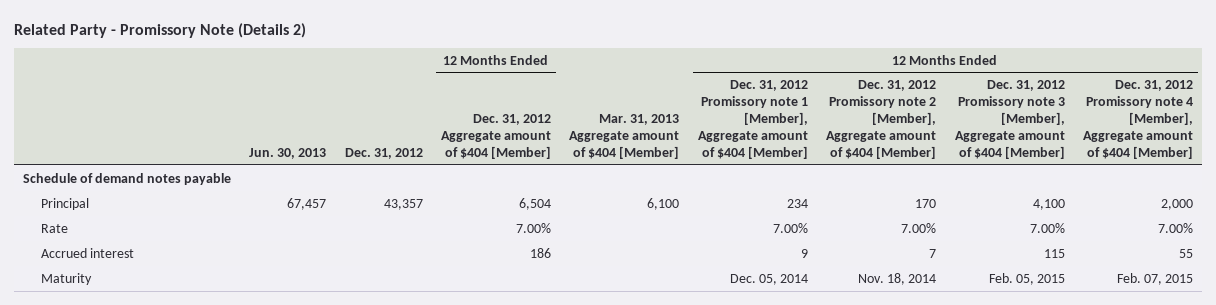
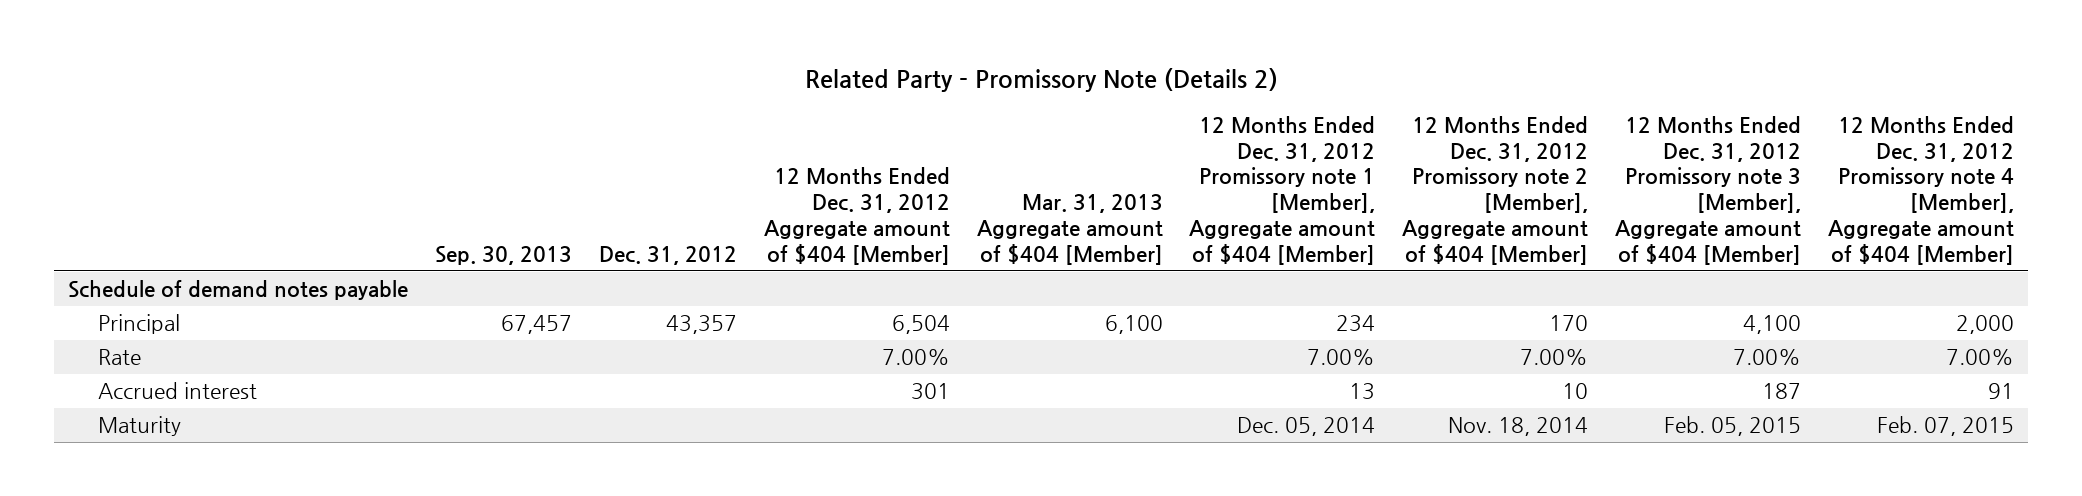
[249,147,327,159] Jun. 30, 2013 -> none
none -> [434,245,572,265] Sep. 30, 2013
[530,247,552,258] 186 -> [910,383,950,401] 301
[800,248,808,258] 9 -> [1349,383,1376,401] 13
[929,248,937,258] 7 -> [1562,383,1589,400] 10
[1043,248,1065,258] 115 -> [1762,383,1802,400] 187
[1179,248,1194,258] 55 -> [1988,383,2015,400] 91

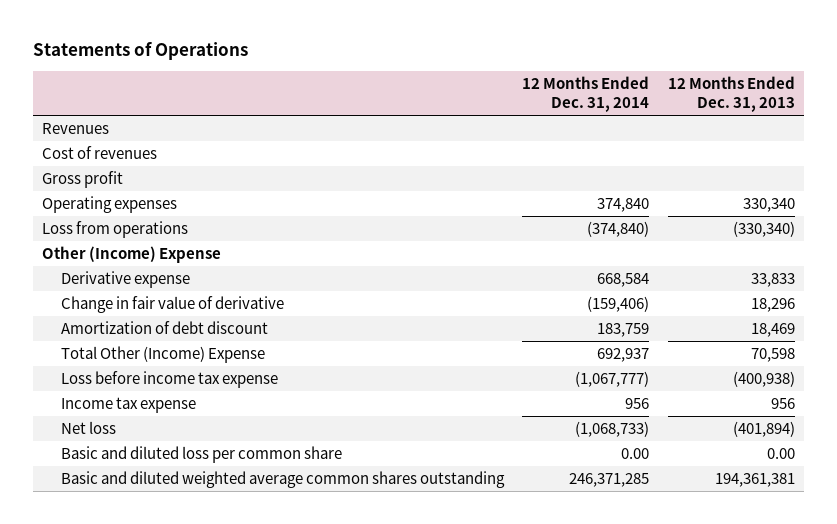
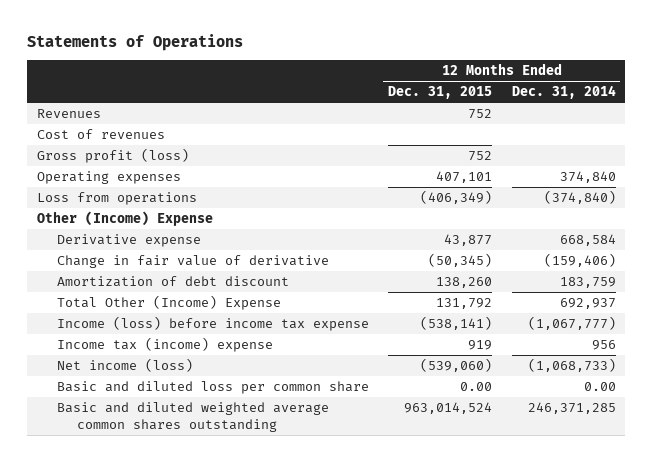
[667,76,795,112] 12 Months Ended Dec. 31, 2013 -> none
none -> [388,86,493,100] Dec. 31, 2015
[42,171,124,189] Gross profit -> [36,148,189,164] Gross profit (loss)
[60,371,278,389] Loss before income tax expense -> [56,316,369,332] Income (loss) before income tax expense
[60,397,196,414] Income tax expense -> [56,337,273,353] Income tax (income) expense
[60,421,116,435] Net loss -> [56,358,193,373] Net income (loss)

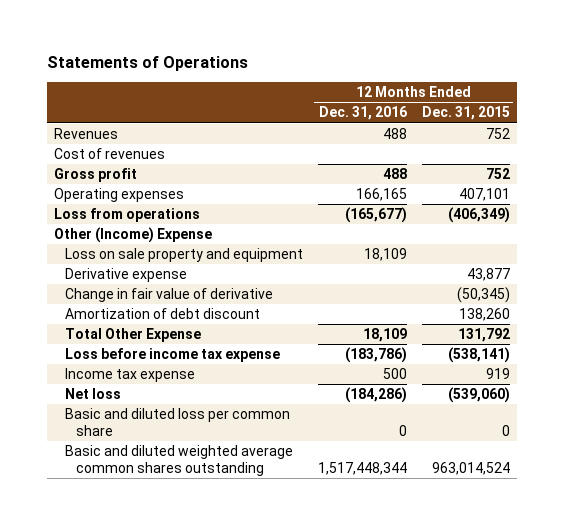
[511,85,616,100] Dec. 31, 2014 -> none
none -> [318,106,407,121] Dec. 31, 2016
[36,148,189,164] Gross profit (loss) -> [54,168,138,183] Gross profit
none -> [65,248,304,263] Loss on sale property and equipment
[56,295,281,311] Total Other (Income) Expense -> [65,328,202,343] Total Other Expense
[56,316,369,332] Income (loss) before income tax expense -> [65,348,281,363] Loss before income tax expense
[56,337,273,353] Income tax (income) expense -> [65,368,196,383] Income tax expense
[56,358,193,373] Net income (loss) -> [65,388,122,400] Net loss
[460,382,493,392] 0.00 -> [501,424,510,436] 0

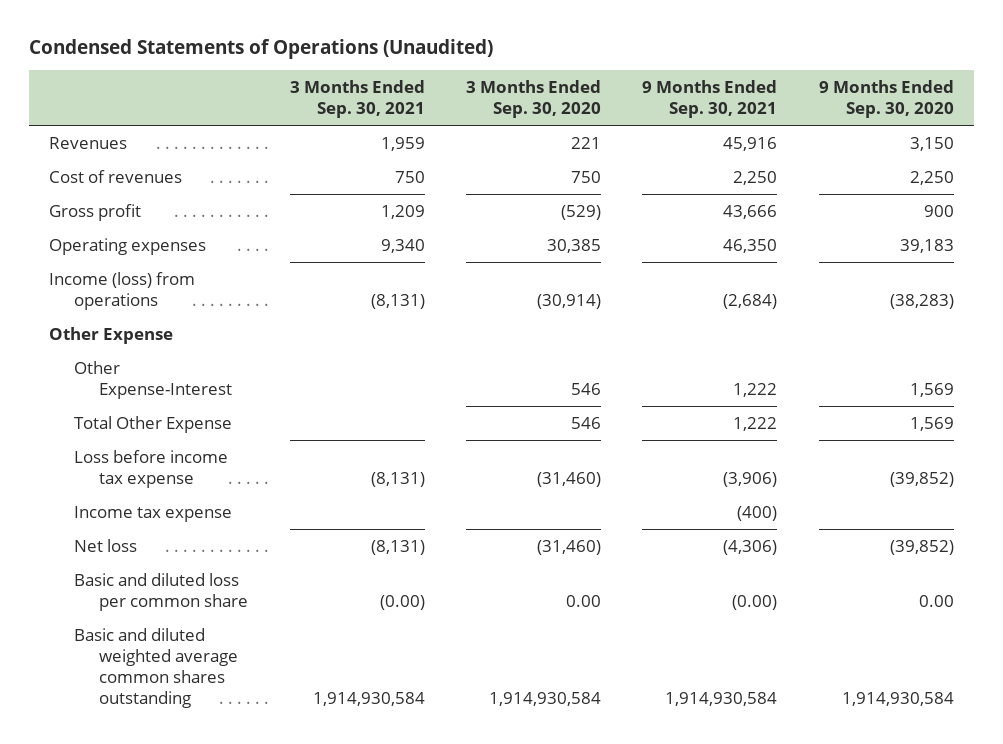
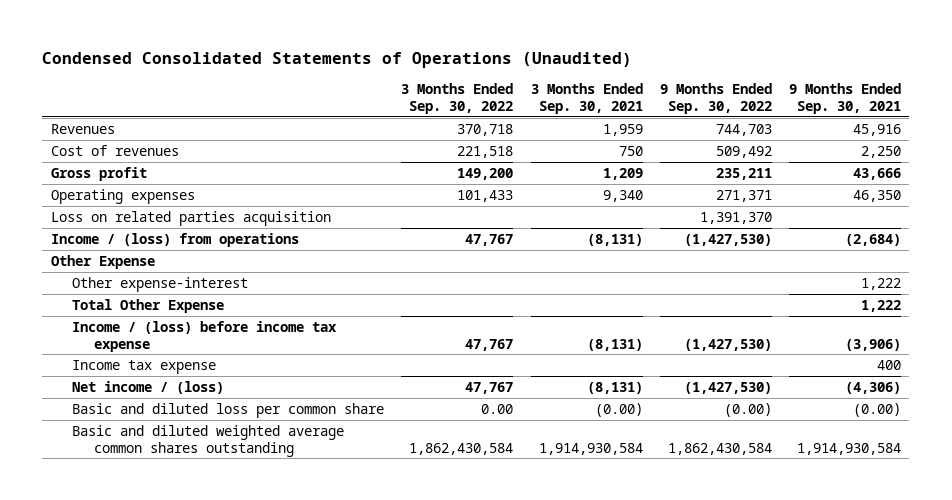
[28,39,493,60] Condensed Statements of Operations (Unaudited) -> [42,52,633,69] Condensed Consolidated Statements of Operations (Unaudited)
[465,80,601,119] 3 Months Ended Sep. 30, 2020 -> none
[818,80,954,119] 9 Months Ended Sep. 30, 2020 -> none
none -> [401,83,514,114] 3 Months Ended Sep. 30, 2022
none -> [659,83,772,114] 9 Months Ended Sep. 30, 2022
none -> [51,210,332,226] Loss on related parties acquisition
[49,271,196,310] Income (loss) from operations -> [51,232,300,247] Income / (loss) from operations
[74,360,233,399] Other Expense-Interest -> [72,276,249,292] Other expense-interest
[74,449,229,488] Loss before income tax expense -> [72,320,338,352] Income / (loss) before income tax expense
[737,505,778,521] (400) -> [876,359,901,370] 400
[74,538,138,552] Net loss -> [72,380,225,394] Net income / (loss)

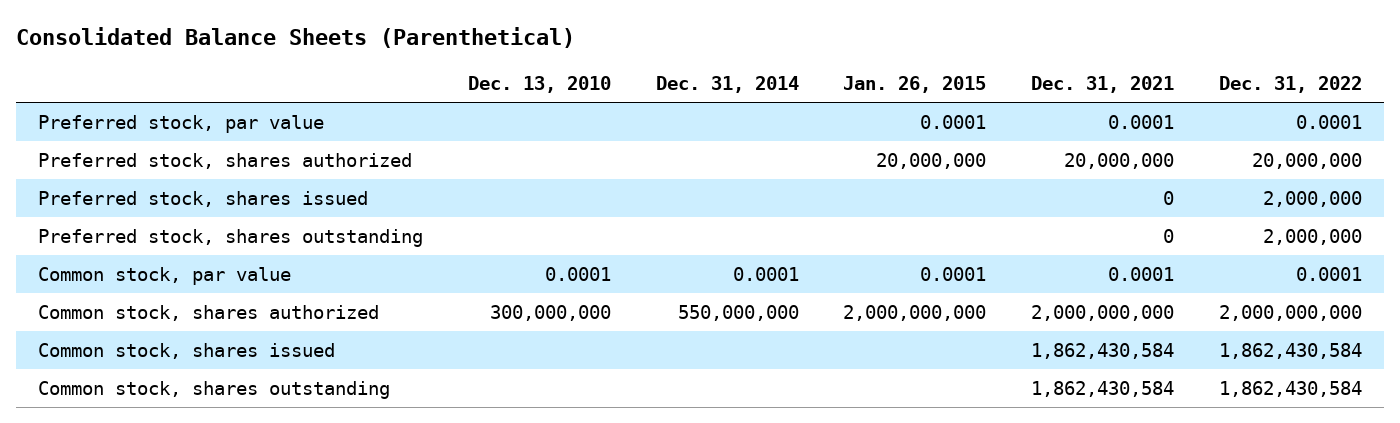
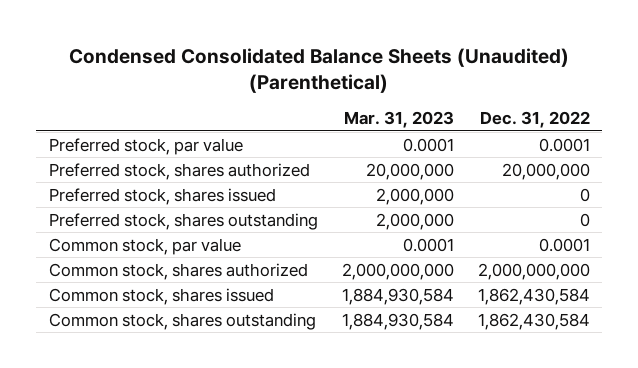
[15,27,575,49] Consolidated Balance Sheets (Parenthetical) -> [69,47,570,93] Condensed Consolidated Balance Sheets (Unaudited) (Parenthetical)
[468,76,612,94] Dec. 13, 2010 -> none
[655,76,799,94] Dec. 31, 2014 -> none
[843,76,987,94] Jan. 26, 2015 -> none
[1031,76,1175,94] Dec. 31, 2021 -> none
none -> [343,111,454,129] Mar. 31, 2023
[1262,190,1362,207] 2,000,000 -> [579,187,590,202] 0
[1262,228,1362,245] 2,000,000 -> [579,212,590,227] 0

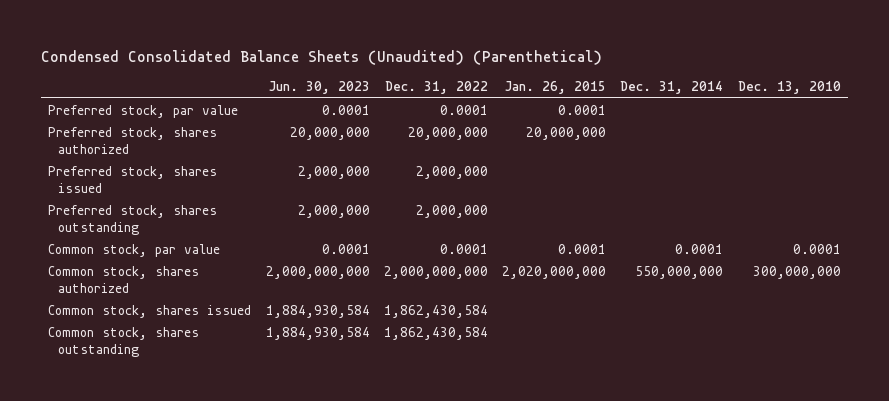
[343,111,454,129] Mar. 31, 2023 -> none
none -> [268,81,370,95] Jun. 30, 2023
none -> [505,81,607,95] Jan. 26, 2015
none -> [620,81,724,95] Dec. 31, 2014
none -> [737,81,841,95] Dec. 13, 2010
[579,187,590,202] 0 -> [415,165,488,179] 2,000,000
[579,212,590,227] 0 -> [415,204,488,218] 2,000,000

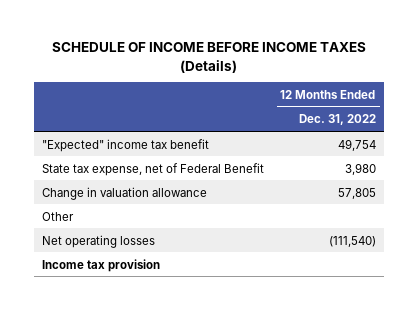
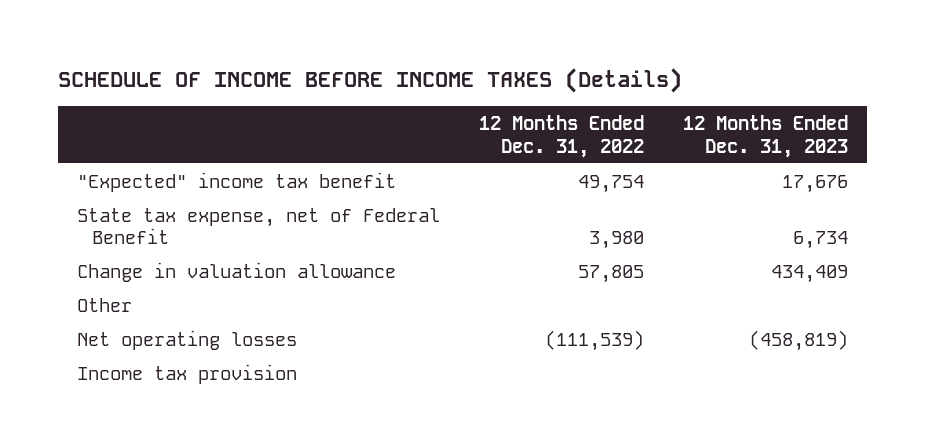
none -> [682,115,848,158] 12 Months Ended Dec. 31, 2023
[328,235,376,247] (111,540) -> [545,329,645,351] (111,539)

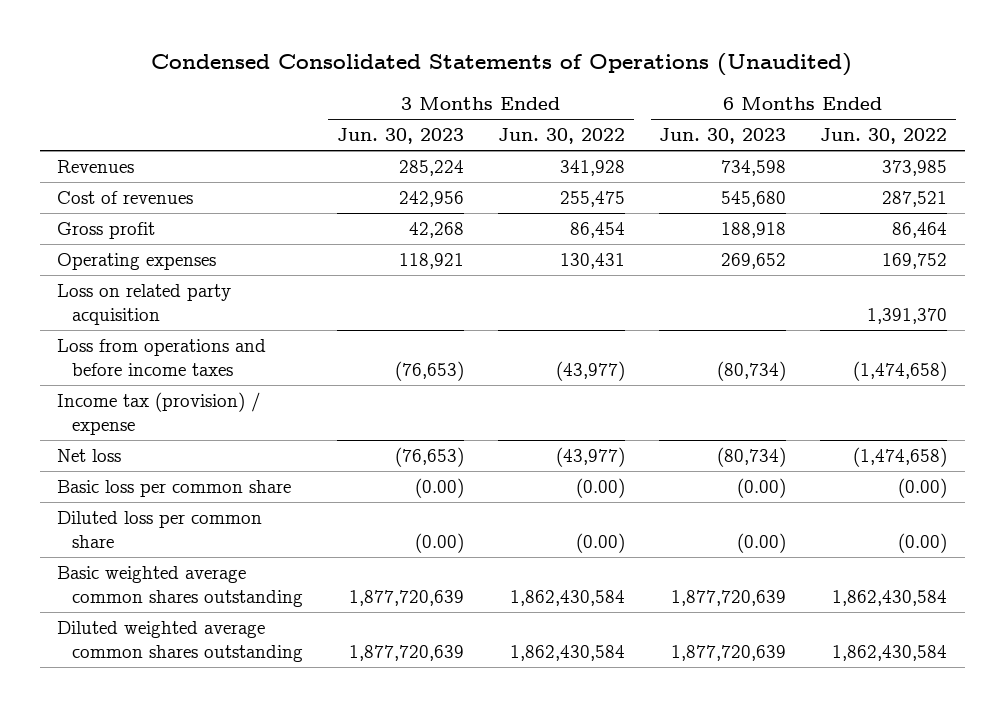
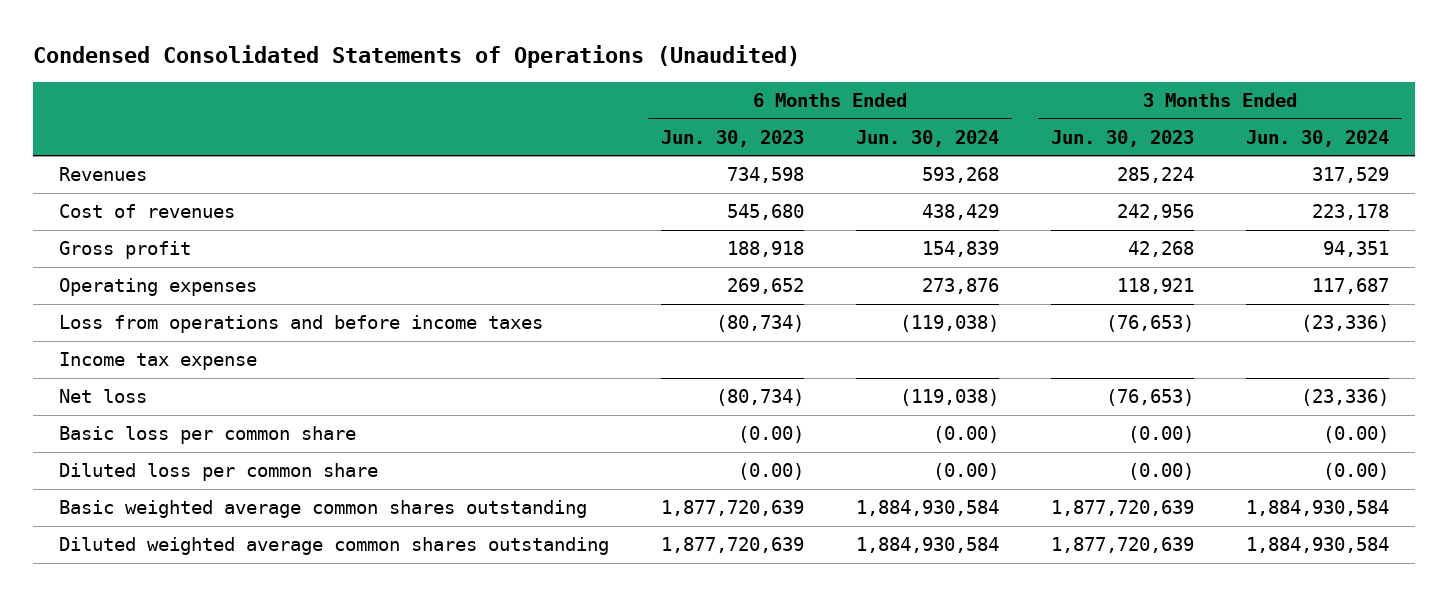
[497,128,625,145] Jun. 30, 2022 -> none
[820,128,948,145] Jun. 30, 2022 -> none
none -> [856,129,1000,147] Jun. 30, 2024
none -> [1246,129,1390,147] Jun. 30, 2024
[57,284,232,326] Loss on related party acquisition -> none
[57,392,262,436] Income tax (provision) / expense -> [59,352,258,371] Income tax expense

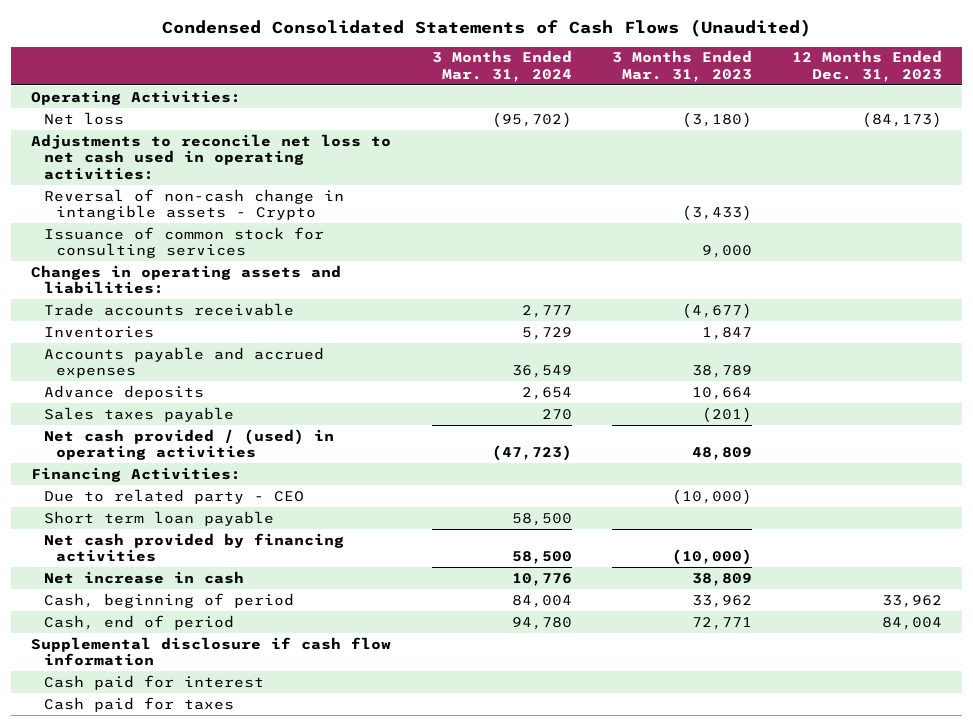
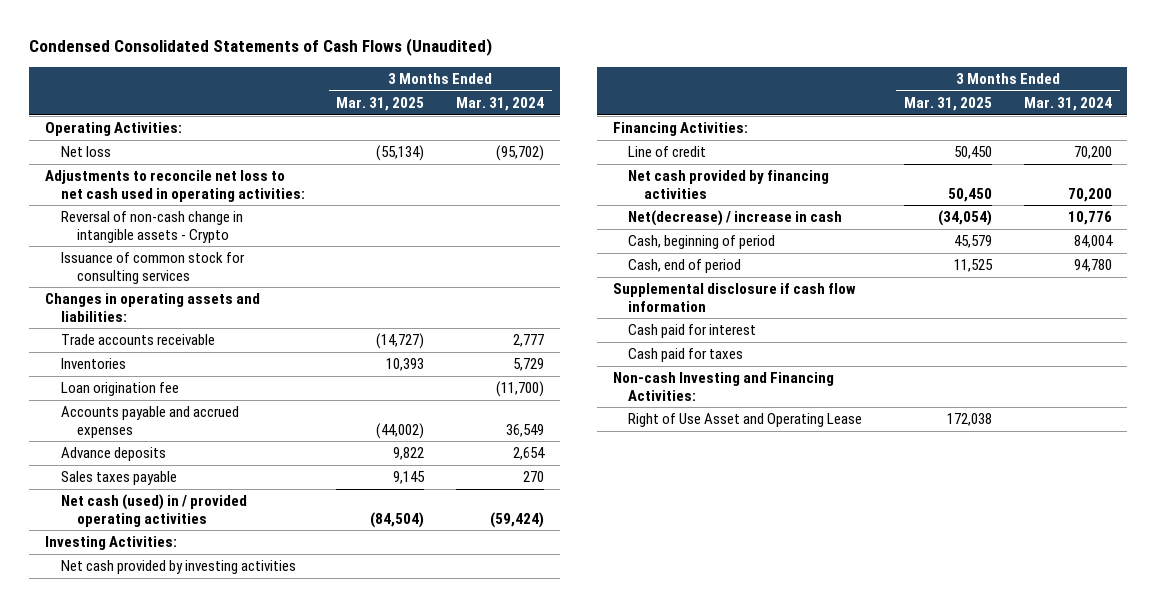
[611,50,752,82] 3 Months Ended Mar. 31, 2023 -> none
[791,50,942,82] 12 Months Ended Dec. 31, 2023 -> none
none -> [336,97,425,112] Mar. 31, 2025
none -> [60,382,179,397] Loan origination fee
[43,428,334,461] Net cash provided / (used) in operating activities -> [60,494,247,527] Net cash (used) in / provided operating activities
[491,445,572,462] (47,723) -> [489,511,544,528] (59,424)
none -> [44,536,177,551] Investing Activities:
none -> [60,560,296,575] Net cash provided by investing activities
[43,488,304,504] Due to related party - CEO -> none
[43,510,274,526] Short term loan payable -> none
none -> [628,146,707,158] Line of credit
[511,551,572,565] 58,500 -> [1067,187,1112,202] 70,200
[43,570,244,584] Net increase in cash -> [628,210,843,227] Net(decrease) / increase in cash
none -> [612,372,834,401] Non-cash Investing and Financing Activities:
none -> [628,413,863,428] Right of Use Asset and Operating Lease

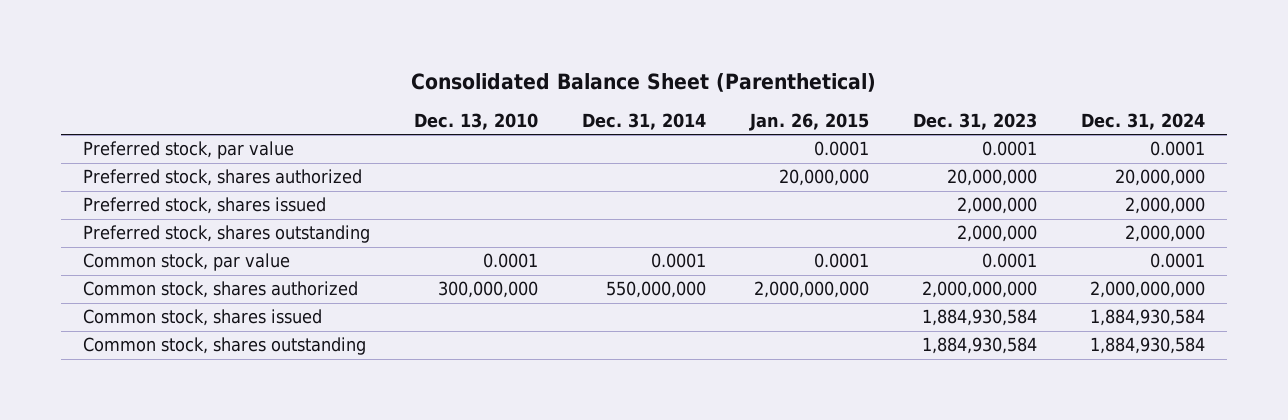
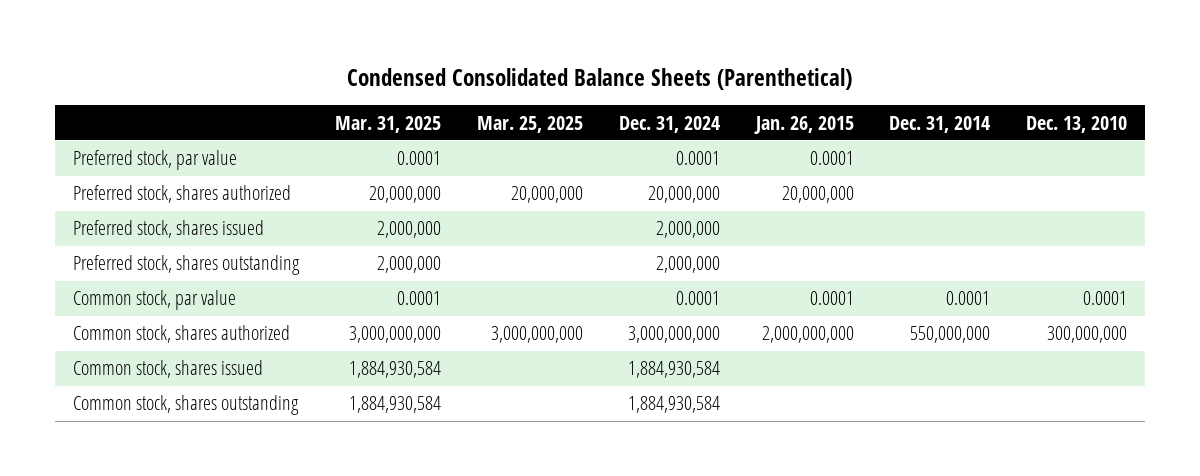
[410,72,876,92] Consolidated Balance Sheet (Parenthetical) -> [347,67,853,90] Condensed Consolidated Balance Sheets (Parenthetical)
[912,112,1037,130] Dec. 31, 2023 -> none
none -> [334,115,441,133] Mar. 31, 2025
none -> [476,115,583,133] Mar. 25, 2025
[1089,281,1205,299] 2,000,000,000 -> [627,326,720,344] 3,000,000,000

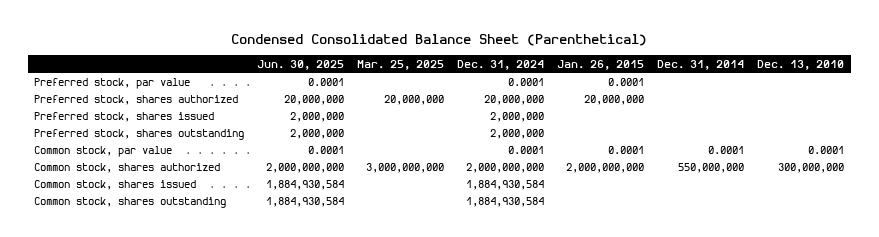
[347,67,853,90] Condensed Consolidated Balance Sheets (Parenthetical) -> [231,34,648,47] Condensed Consolidated Balance Sheet (Parenthetical)
[334,115,441,133] Mar. 31, 2025 -> none
none -> [257,59,345,70] Jun. 30, 2025
[627,326,720,344] 3,000,000,000 -> [466,162,545,173] 2,000,000,000

